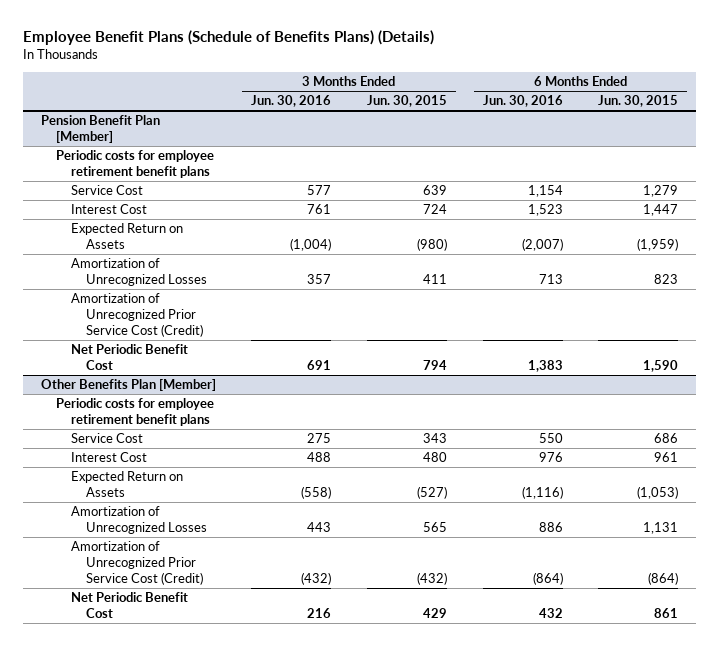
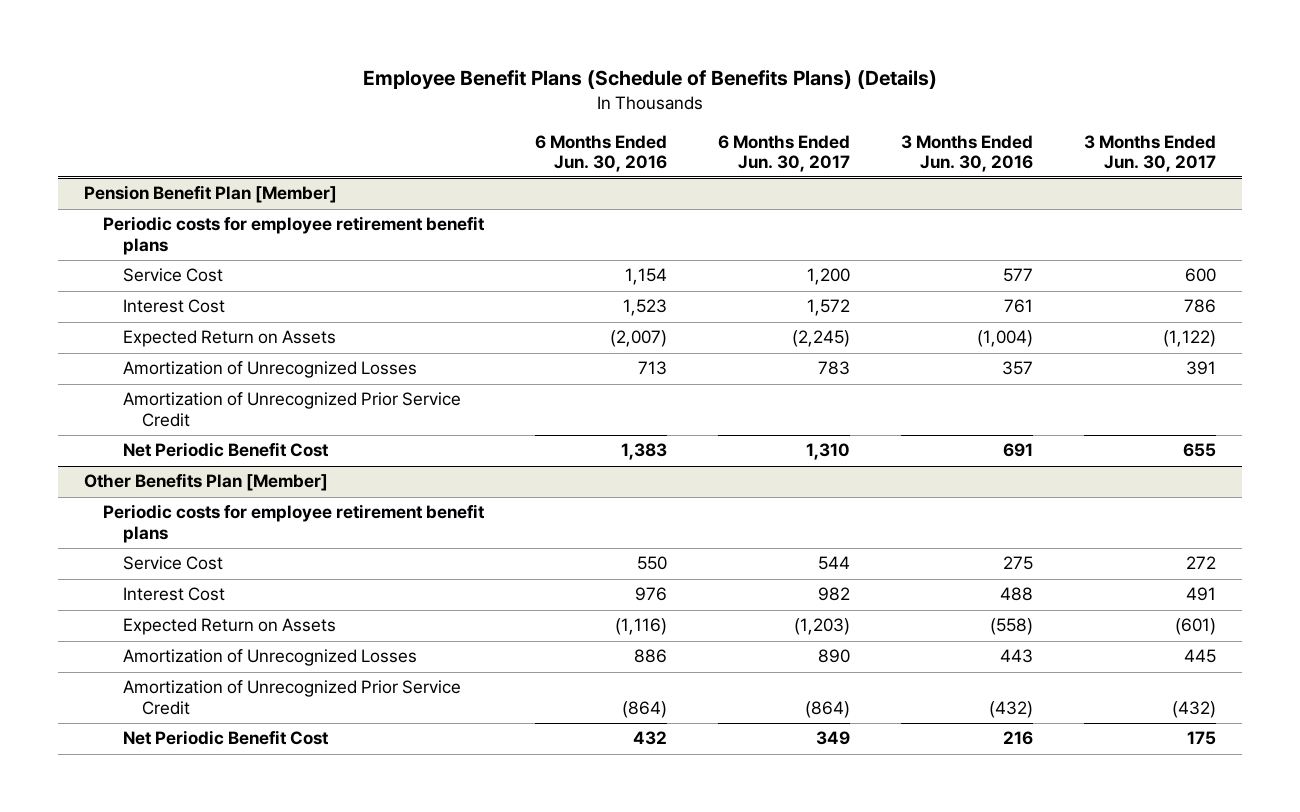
[367,95,448,108] Jun. 30, 2015 -> none
[598,95,679,108] Jun. 30, 2015 -> none
none -> [718,134,851,172] 6 Months Ended Jun. 30, 2017
none -> [1084,134,1217,172] 3 Months Ended Jun. 30, 2017
[70,293,203,337] Amortization of Unrecognized Prior Service Cost (Credit) -> [122,392,461,427] Amortization of Unrecognized Prior Service Credit
[70,541,203,585] Amortization of Unrecognized Prior Service Cost (Credit) -> [122,680,461,715] Amortization of Unrecognized Prior Service Credit

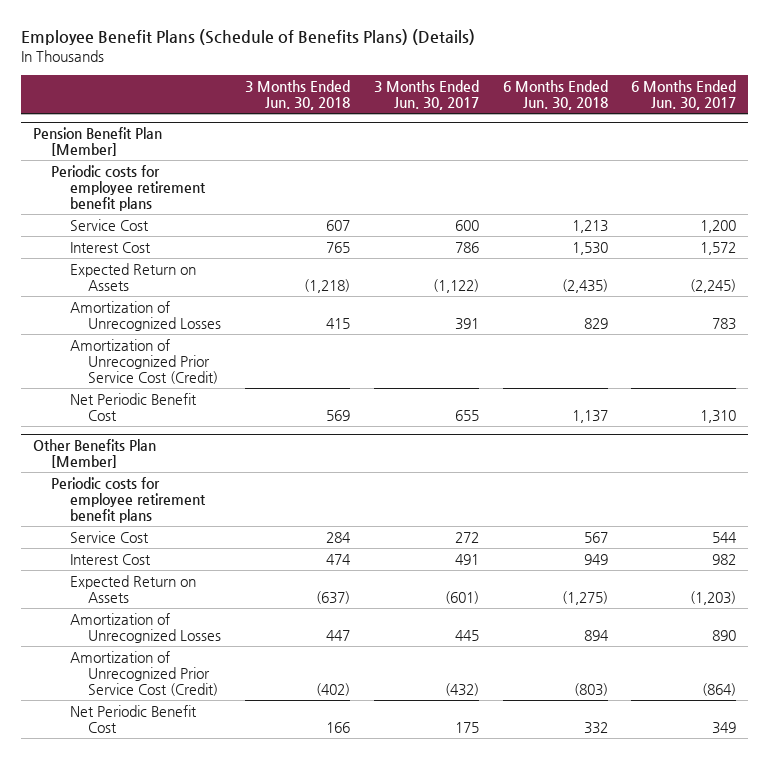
[535,134,668,172] 6 Months Ended Jun. 30, 2016 -> none
[901,134,1034,172] 3 Months Ended Jun. 30, 2016 -> none
none -> [244,79,350,111] 3 Months Ended Jun. 30, 2018
none -> [502,79,608,111] 6 Months Ended Jun. 30, 2018
[122,392,461,427] Amortization of Unrecognized Prior Service Credit -> [69,338,219,385] Amortization of Unrecognized Prior Service Cost (Credit)
[122,680,461,715] Amortization of Unrecognized Prior Service Credit -> [69,650,219,697] Amortization of Unrecognized Prior Service Cost (Credit)

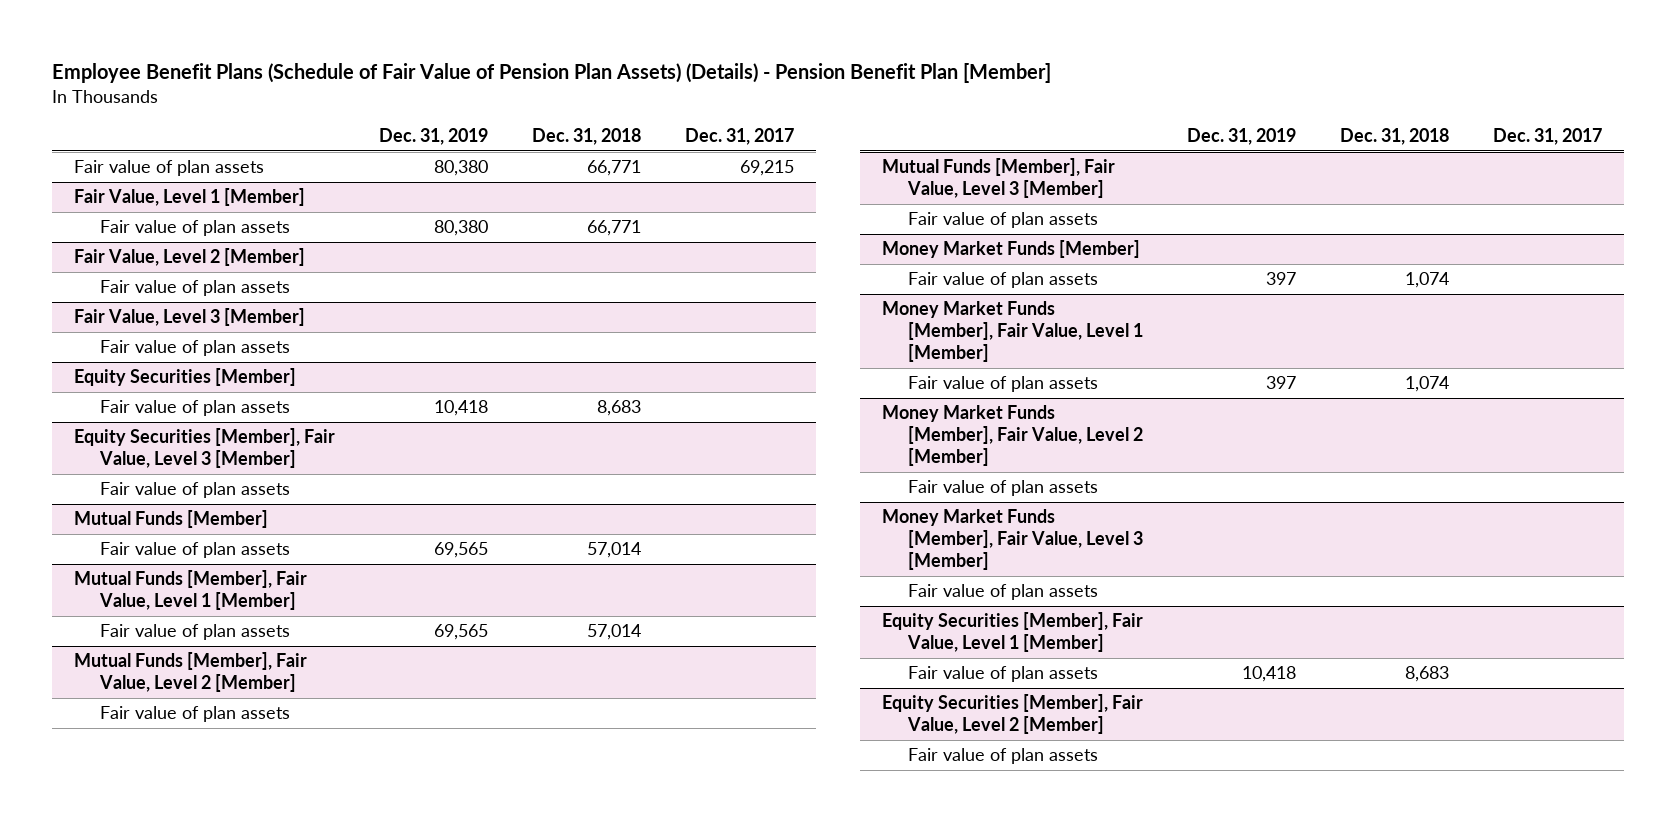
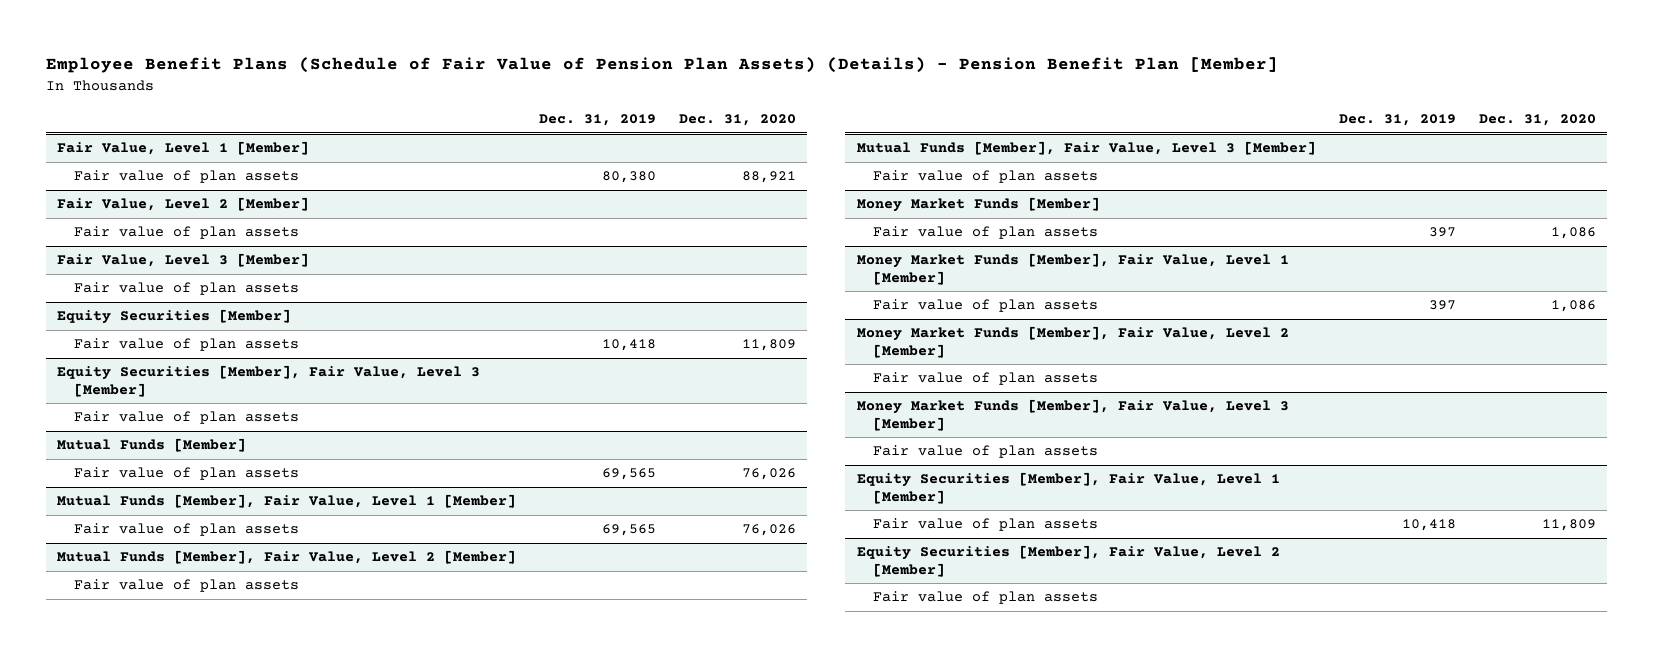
[532,128,642,146] Dec. 31, 2018 -> none
[685,128,795,146] Dec. 31, 2017 -> none
none -> [679,114,797,127] Dec. 31, 2020
[74,160,265,177] Fair value of plan assets -> none

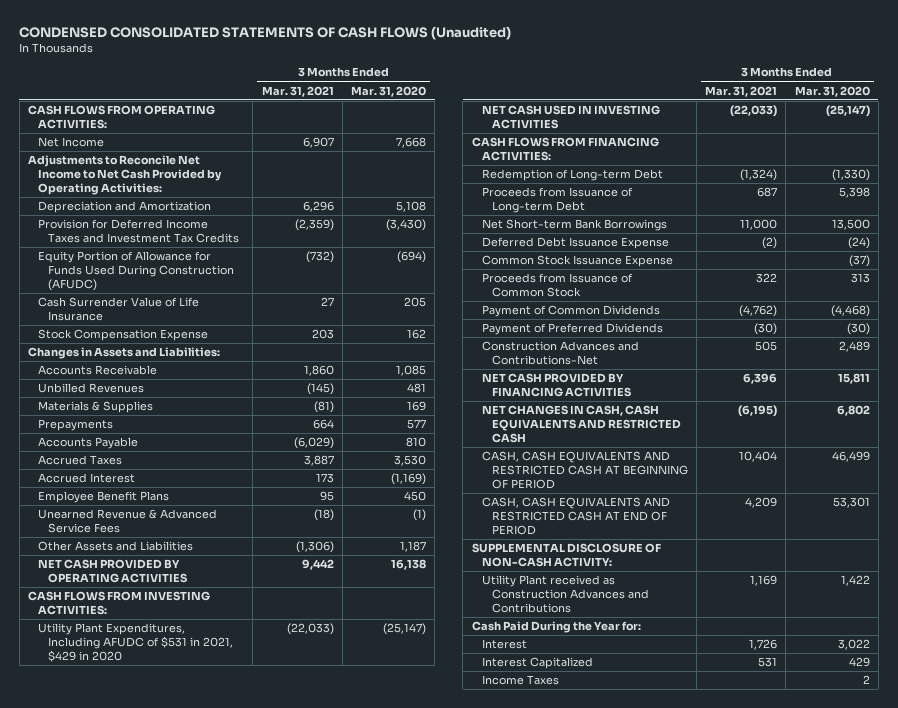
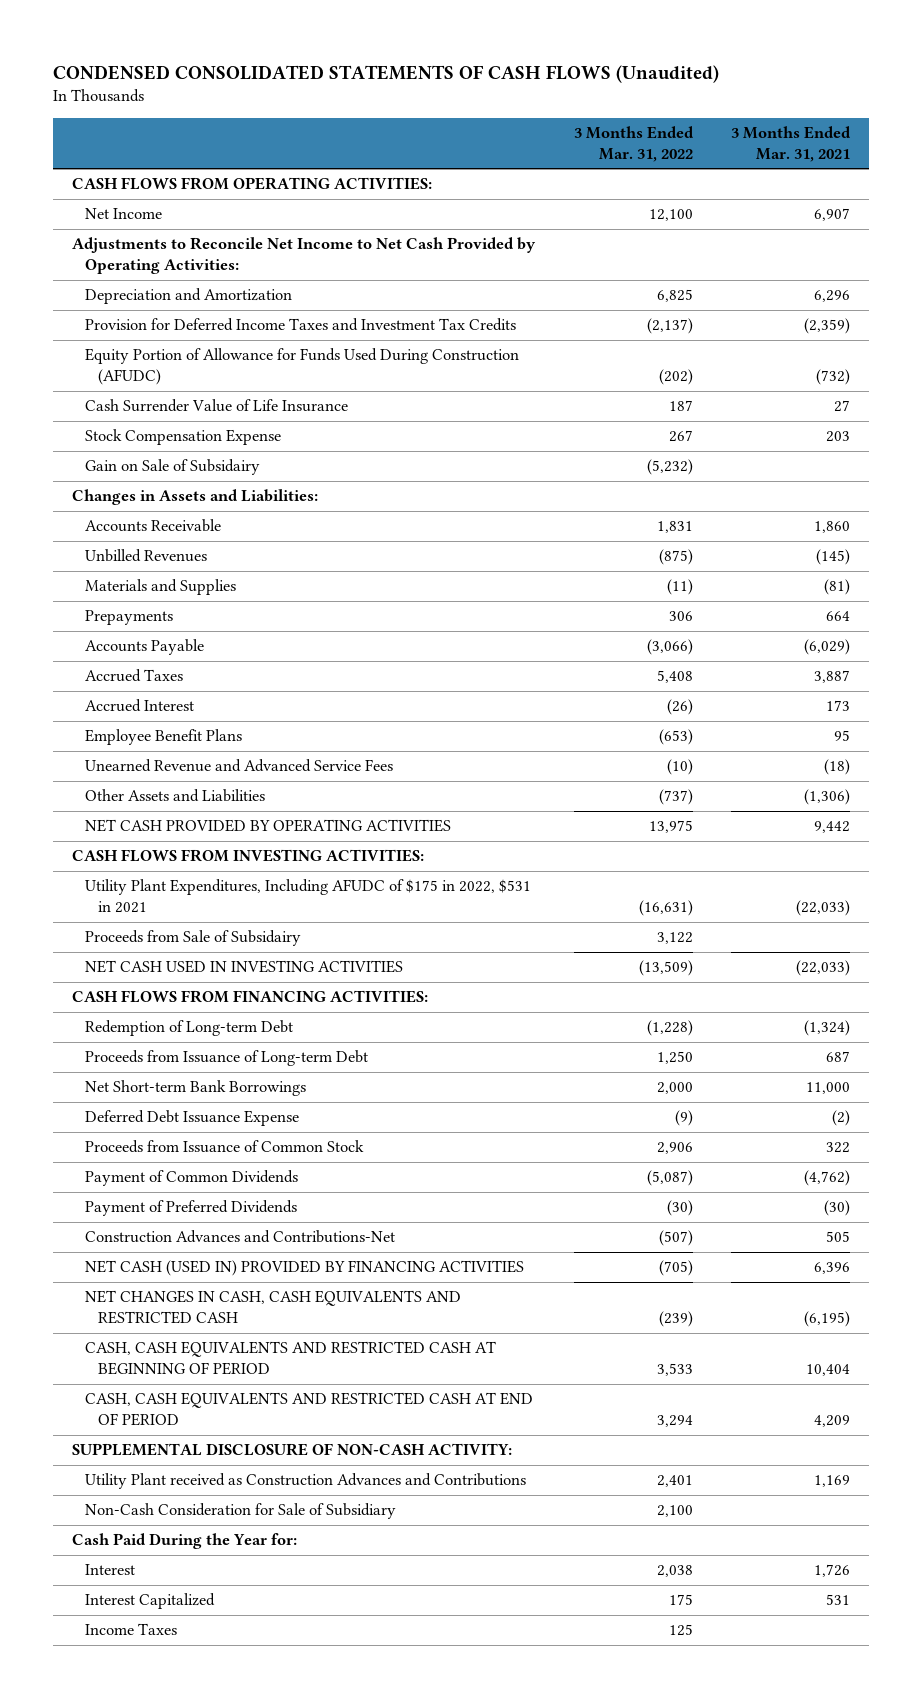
[351,85,427,97] Mar. 31, 2020 -> none
none -> [573,126,694,163] 3 Months Ended Mar. 31, 2022
none -> [85,459,261,476] Gain on Sale of Subsidairy
[38,401,154,414] Materials & Supplies -> [85,579,237,596] Materials and Supplies
[38,509,218,534] Unearned Revenue & Advanced Service Fees -> [85,759,394,773] Unearned Revenue and Advanced Service Fees
[38,623,234,663] Utility Plant Expenditures, Including AFUDC of $531 in 2021, $429 in 2020 -> [85,879,532,914] Utility Plant Expenditures, Including AFUDC of $175 in 2022, $531 in 2021
none -> [85,930,302,947] Proceeds from Sale of Subsidairy
[481,255,673,268] Common Stock Issuance Expense -> none
[481,373,631,398] NET CASH PROVIDED BY FINANCING ACTIVITIES -> [85,1260,525,1277] NET CASH (USED IN) PROVIDED BY FINANCING ACTIVITIES
none -> [85,1503,397,1520] Non-Cash Consideration for Sale of Subsidiary

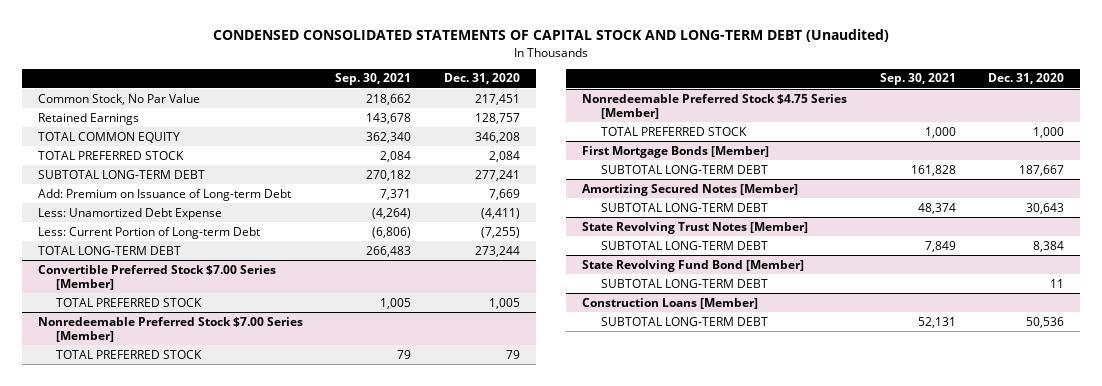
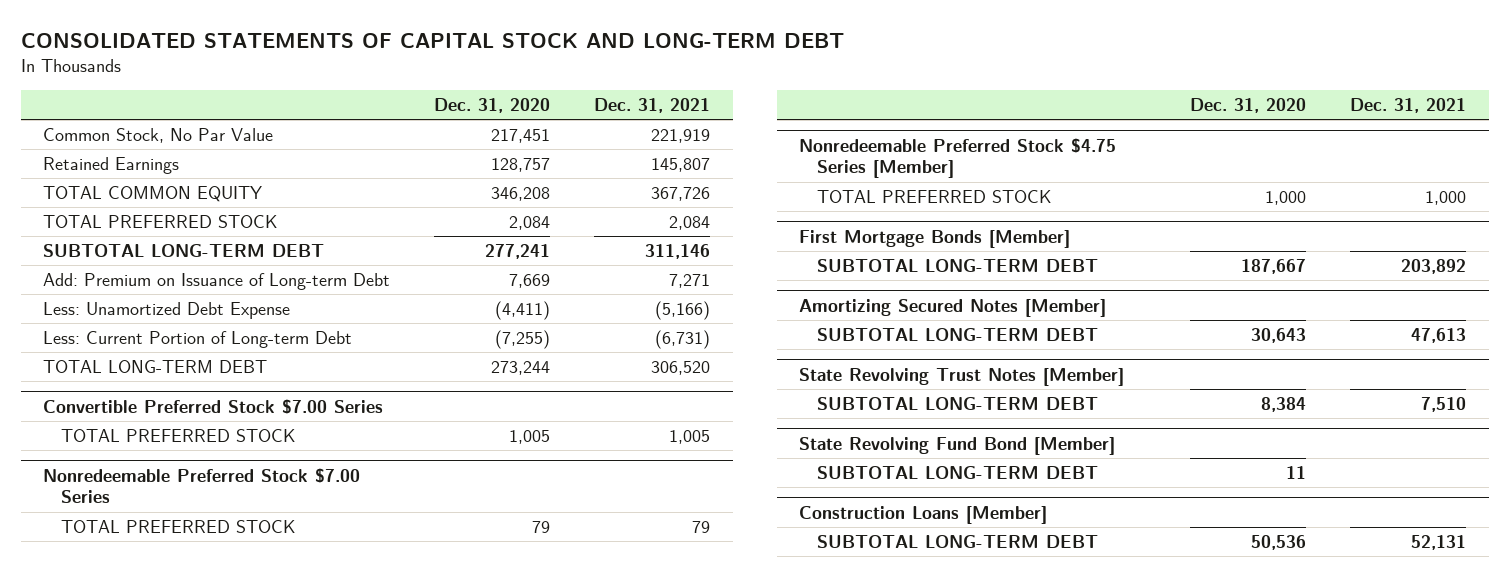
[213,29,890,43] CONDENSED CONSOLIDATED STATEMENTS OF CAPITAL STOCK AND LONG-TERM DEBT (Unaudited) -> [20,33,844,49] CONSOLIDATED STATEMENTS OF CAPITAL STOCK AND LONG-TERM DEBT
[335,73,412,86] Sep. 30, 2021 -> none
none -> [594,97,711,113] Dec. 31, 2021
[37,264,276,291] Convertible Preferred Stock $7.00 Series [Member] -> [42,398,383,414] Convertible Preferred Stock $7.00 Series
[37,316,303,343] Nonredeemable Preferred Stock $7.00 Series [Member] -> [42,467,360,504] Nonredeemable Preferred Stock $7.00 Series

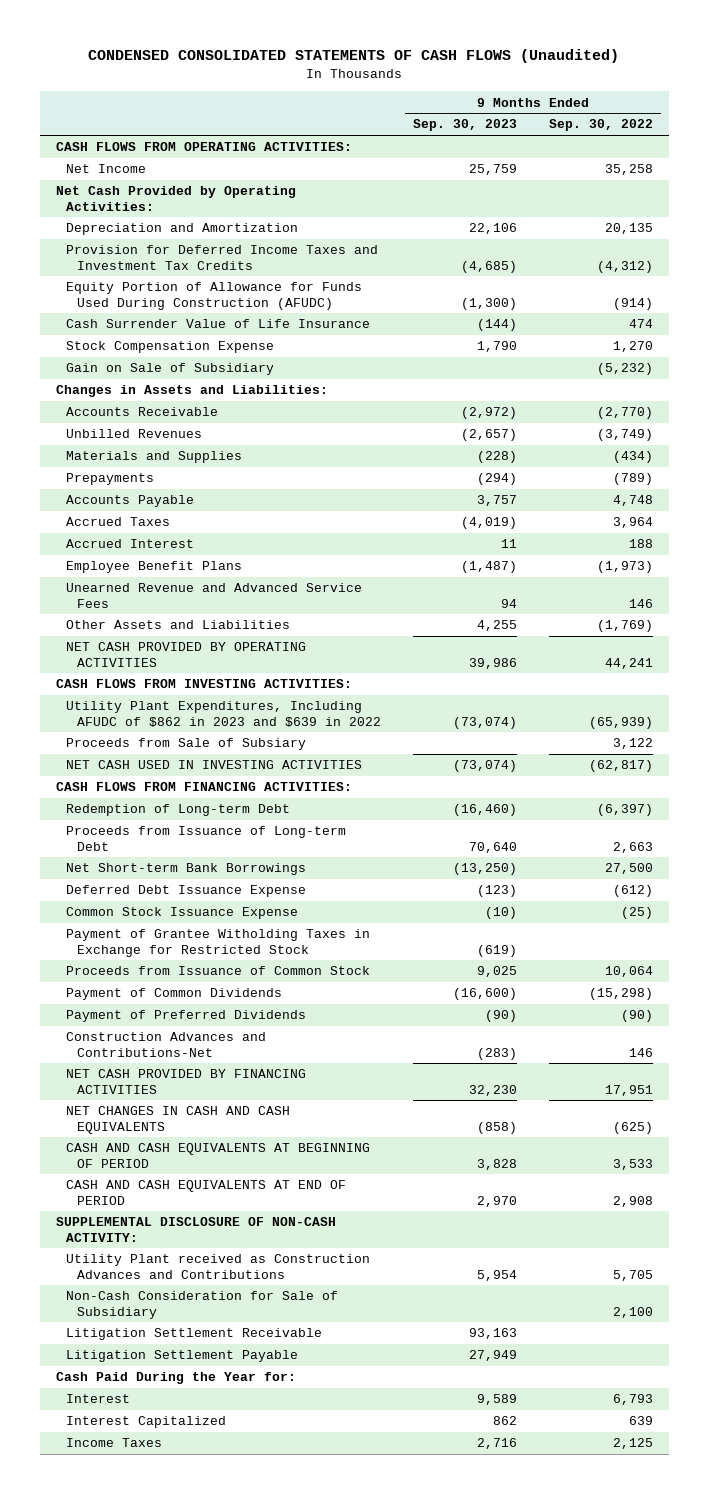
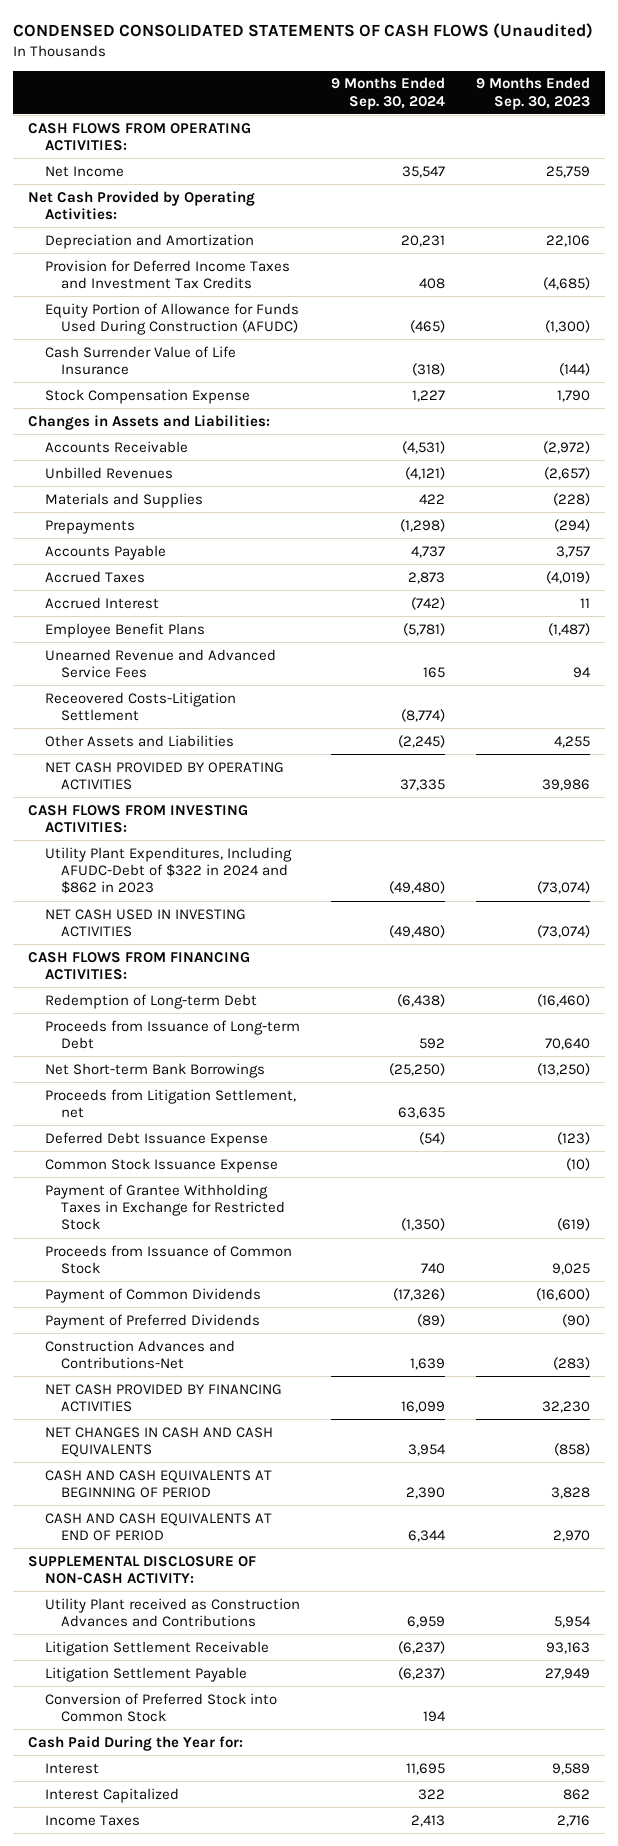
[548,119,653,132] Sep. 30, 2022 -> none
none -> [330,77,445,110] 9 Months Ended Sep. 30, 2024
[66,363,275,376] Gain on Sale of Subsidiary -> none
none -> [44,691,236,721] Receovered Costs-Litigation Settlement
[66,738,307,751] Proceeds from Sale of Subsiary -> none
[66,701,381,727] Utility Plant Expenditures, Including AFUDC of $862 in 2023 and $639 in 2022 -> [44,846,292,895] Utility Plant Expenditures, Including AFUDC-Debt of $322 in 2024 and $862 in 2023
none -> [44,1088,296,1118] Proceeds from Litigation Settlement, net
[66,929,371,957] Payment of Grantee Witholding Taxes in Exchange for Restricted Stock -> [44,1183,285,1231] Payment of Grantee Withholding Taxes in Exchange for Restricted Stock
[66,1291,339,1319] Non-Cash Consideration for Sale of Subsidiary -> none
none -> [44,1692,277,1722] Conversion of Preferred Stock into Common Stock

